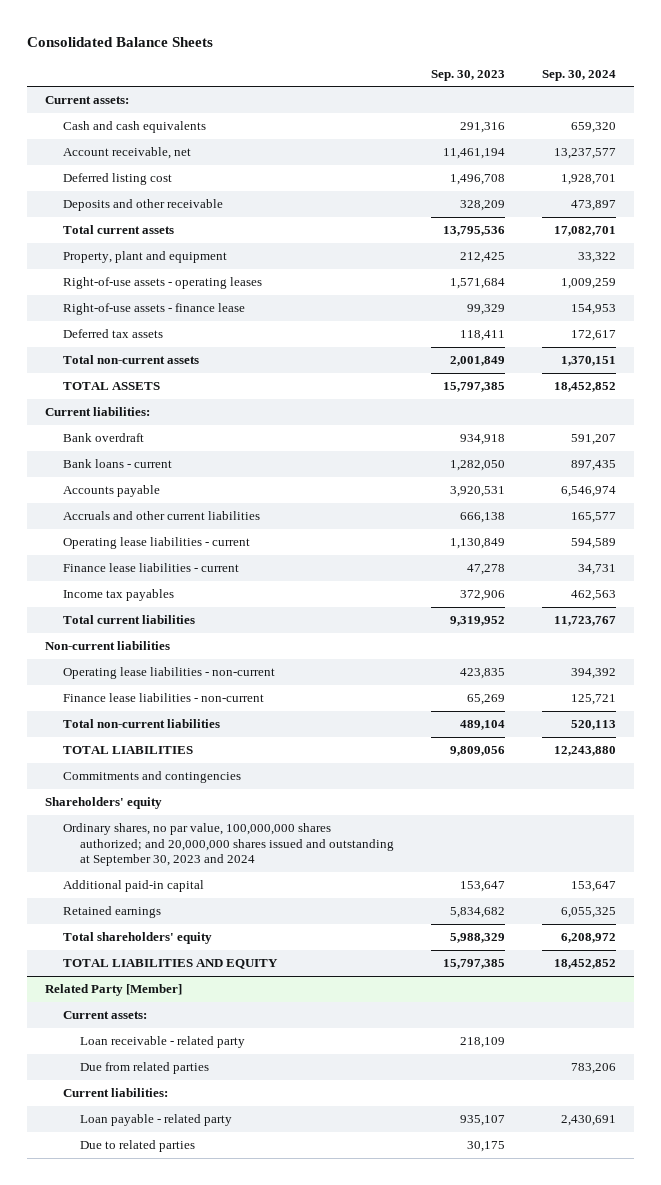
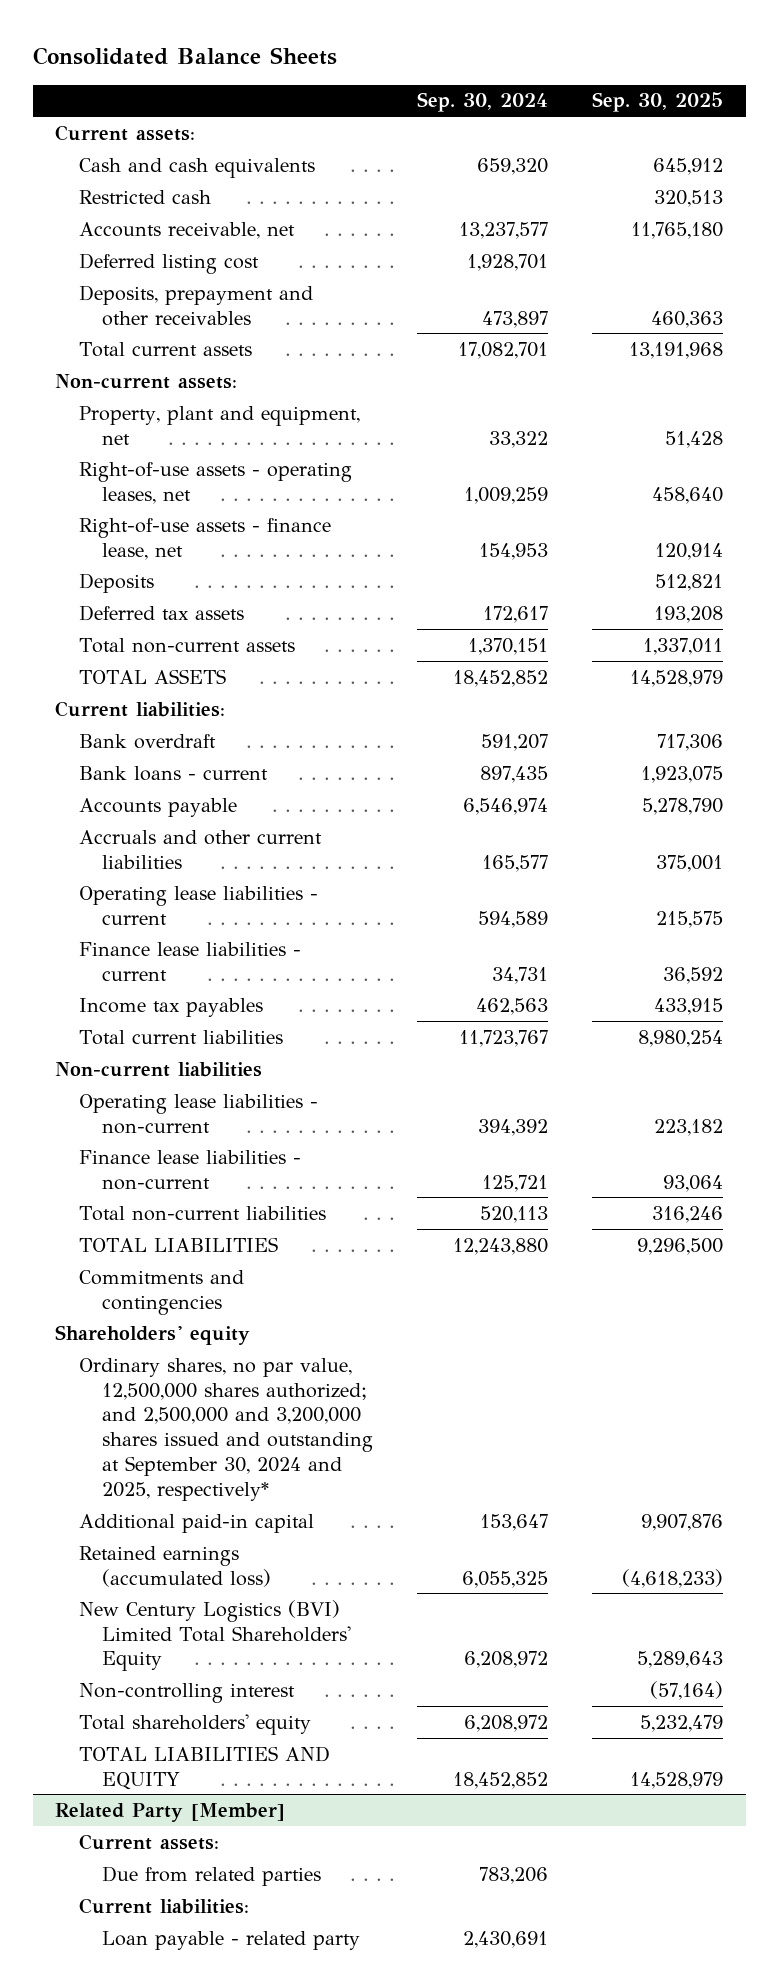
[430,69,505,81] Sep. 30, 2023 -> none
none -> [592,92,724,113] Sep. 30, 2025
none -> [78,189,211,204] Restricted cash
[62,147,191,160] Account receivable, net -> [78,221,295,239] Accounts receivable, net
[62,199,223,212] Deposits and other receivable -> [78,284,313,326] Deposits, prepayment and other receivables
none -> [55,373,238,389] Non-current assets:
[62,251,227,264] Property, plant and equipment -> [78,405,360,445] Property, plant and equipment, net
[62,277,262,290] Right-of-use assets - operating leases -> [78,461,352,504] Right-of-use assets - operating leases, net
[62,303,245,316] Right-of-use assets - finance lease -> [78,517,331,560] Right-of-use assets - finance lease, net
none -> [78,572,154,593] Deposits
[62,823,394,867] Ordinary shares, no par value, 100,000,000 shares authorized; and 20,000,000 shares issued and outstanding at September 30, 2023 and 2024 -> [78,1357,373,1502] Ordinary shares, no par value, 12,500,000 shares authorized; and 2,500,000 and 3,200,000 shares issued and outstanding at September 30, 2024 and 2025, respectively*
[62,906,161,919] Retained earnings -> [78,1545,271,1587] Retained earnings (accumulated loss)
none -> [78,1599,351,1672] New Century Logistics (BVI) Limited Total Shareholders' Equity
none -> [78,1682,295,1703] Non-controlling interest
[79,1036,245,1049] Loan receivable - related party -> none
[79,1140,195,1153] Due to related parties -> none

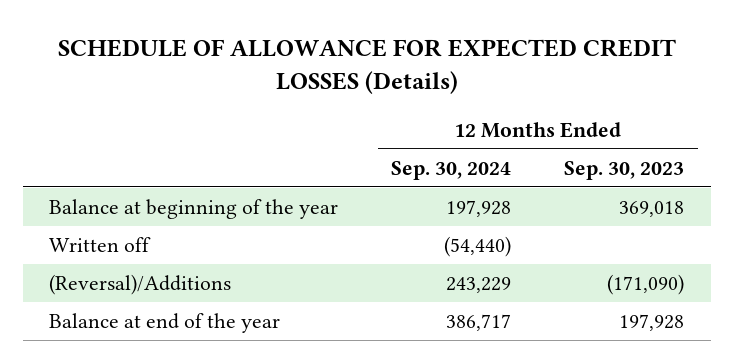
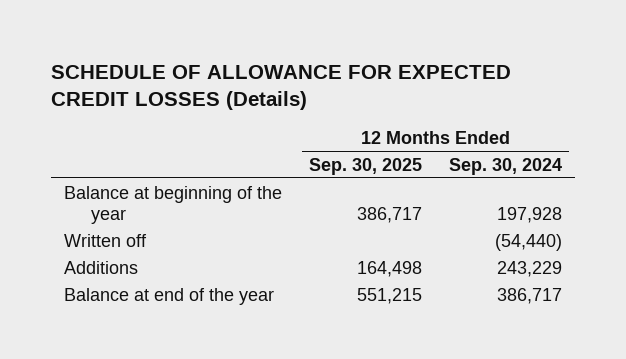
[564,160,685,180] Sep. 30, 2023 -> none
none -> [309,157,423,175] Sep. 30, 2025
[49,274,232,296] (Reversal)/Additions -> [64,260,139,274] Additions

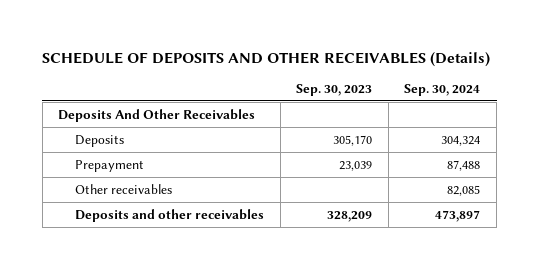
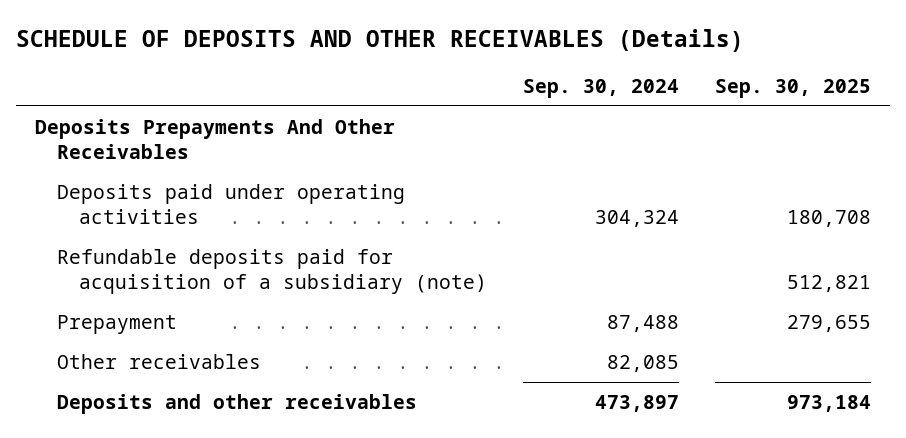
[296,84,373,97] Sep. 30, 2023 -> none
none -> [715,78,872,98] Sep. 30, 2025
[58,108,256,122] Deposits And Other Receivables -> [34,118,395,159] Deposits Prepayments And Other Receivables
[75,134,125,147] Deposits -> [56,183,405,224] Deposits paid under operating activities
none -> [56,248,487,294] Refundable deposits paid for acquisition of a subsidiary (note)

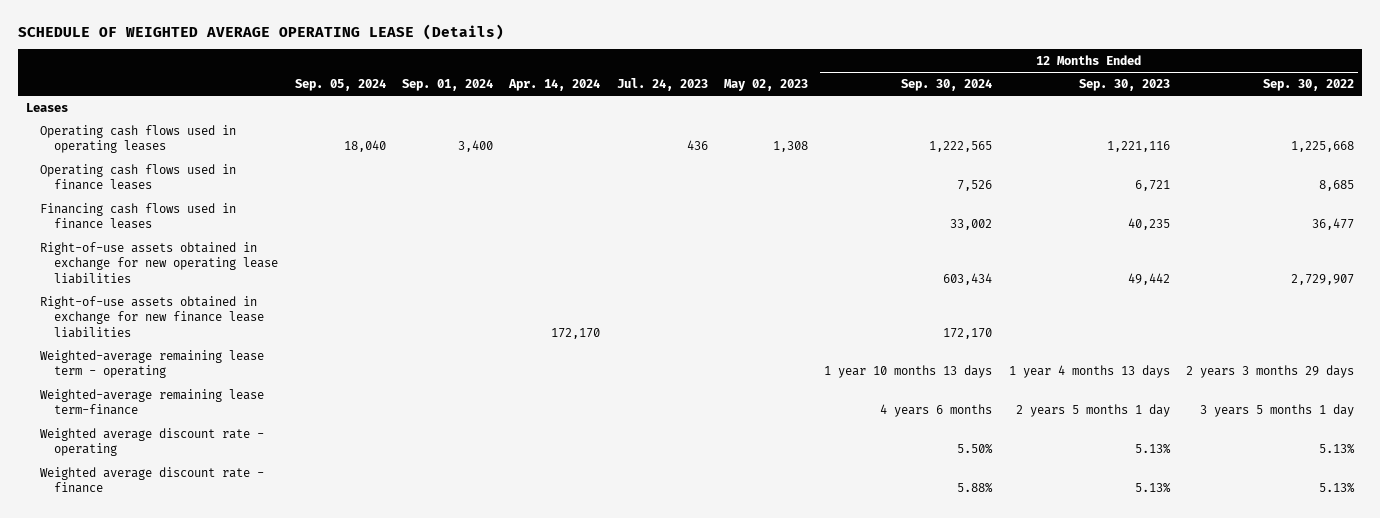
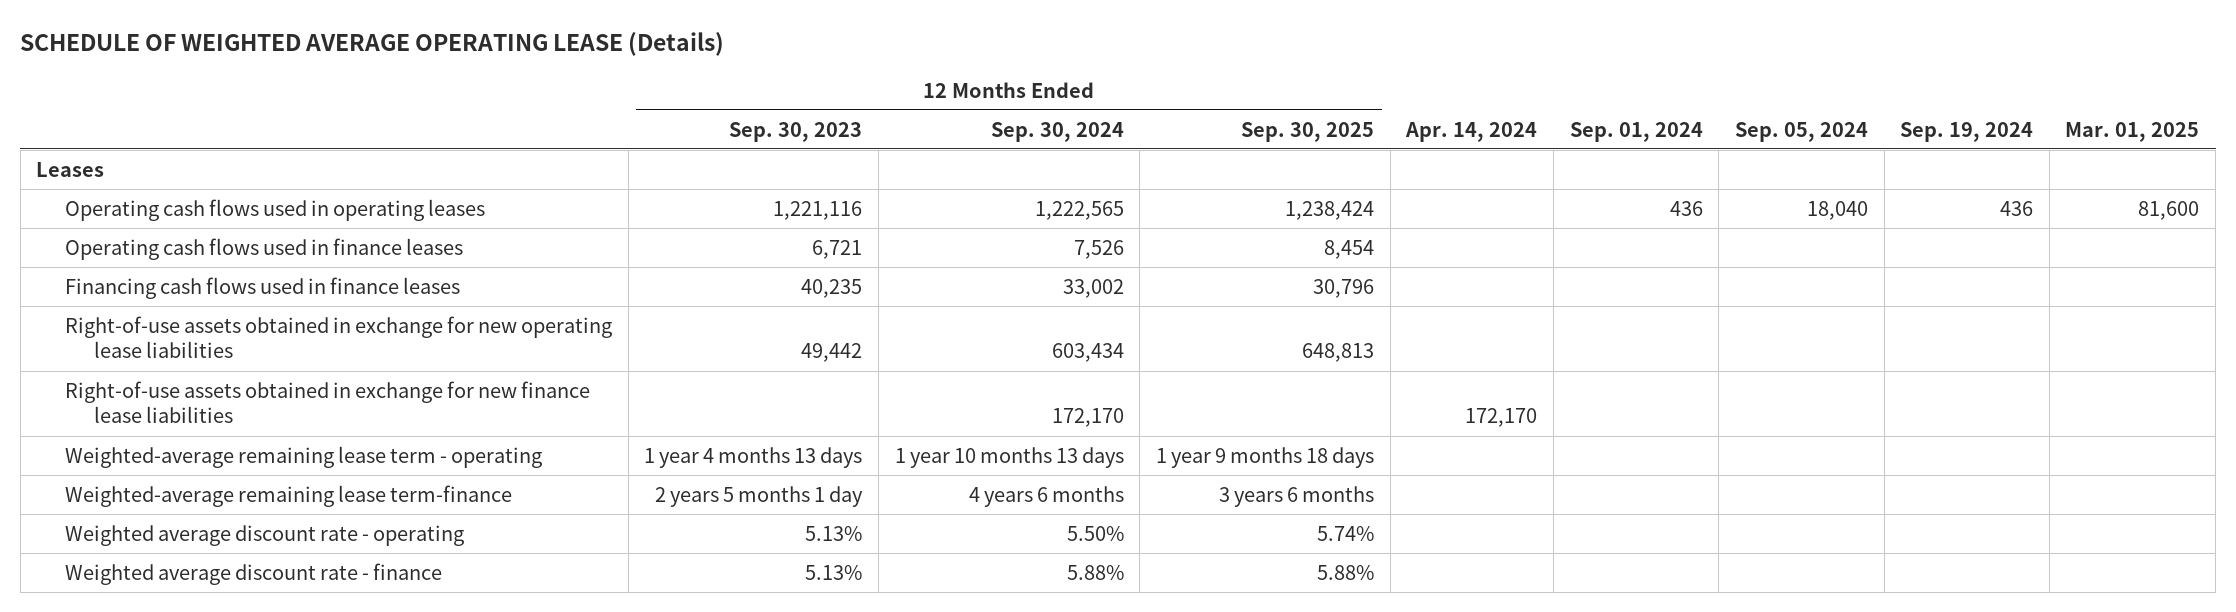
[616,77,708,91] Jul. 24, 2023 -> none
[723,78,808,91] May 02, 2023 -> none
[1262,78,1354,91] Sep. 30, 2022 -> none
none -> [1240,121,1374,142] Sep. 30, 2025
none -> [1900,121,2034,142] Sep. 19, 2024
none -> [2065,121,2200,142] Mar. 01, 2025
[457,140,493,153] 3,400 -> [1669,200,1703,216] 436

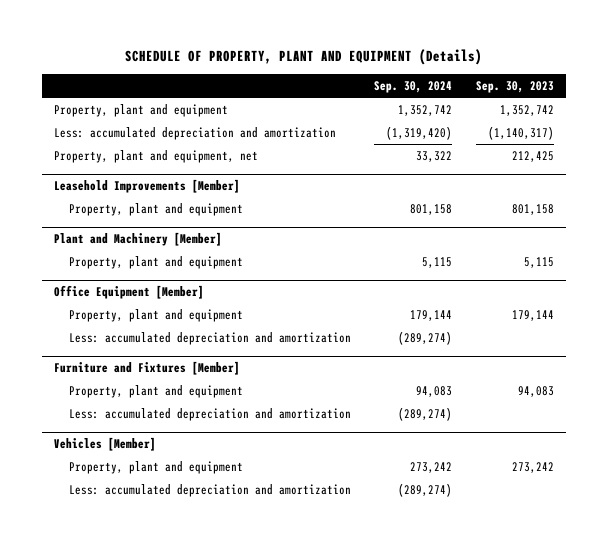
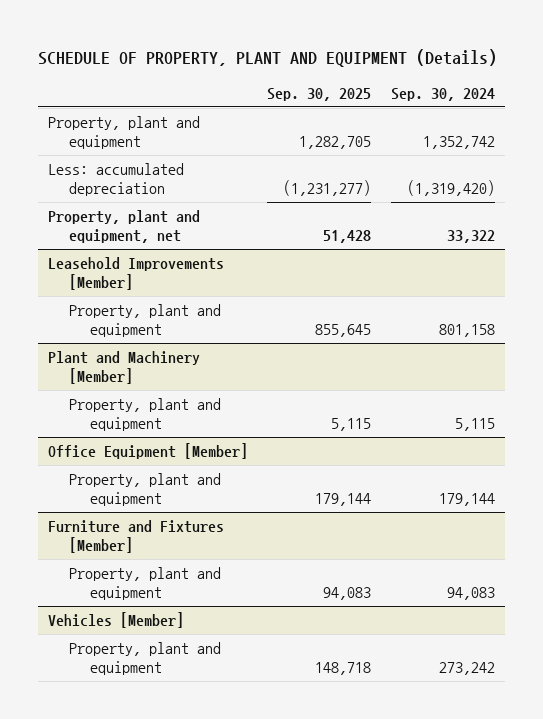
[476,80,555,93] Sep. 30, 2023 -> none
none -> [267,87,372,101] Sep. 30, 2025
[53,126,336,140] Less: accumulated depreciation and amortization -> [48,162,185,196] Less: accumulated depreciation
[68,331,351,345] Less: accumulated depreciation and amortization -> none
[68,407,351,421] Less: accumulated depreciation and amortization -> none
[68,483,351,497] Less: accumulated depreciation and amortization -> none

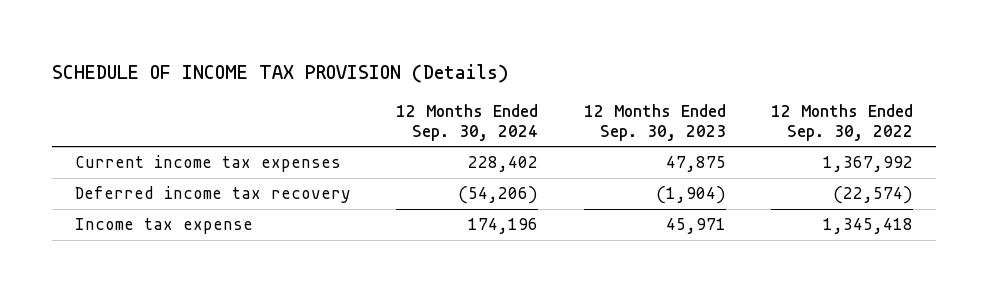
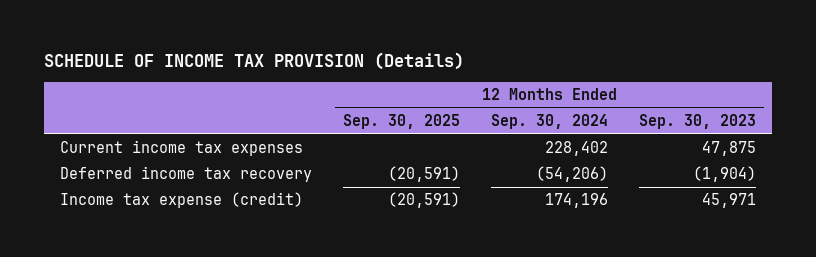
[771,103,914,141] 12 Months Ended Sep. 30, 2022 -> none
none -> [343,113,461,129] Sep. 30, 2025
[75,218,254,235] Income tax expense -> [60,192,304,209] Income tax expense (credit)

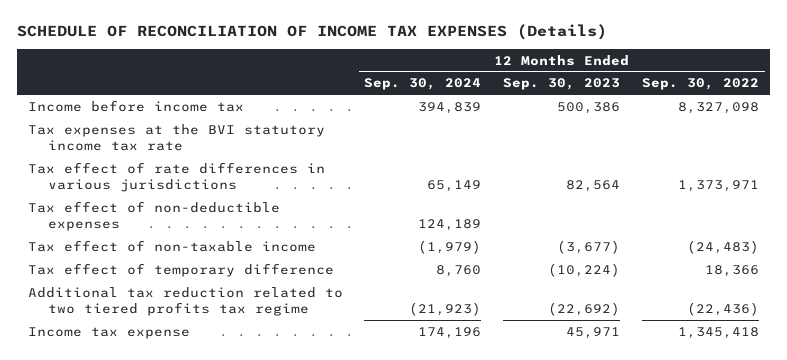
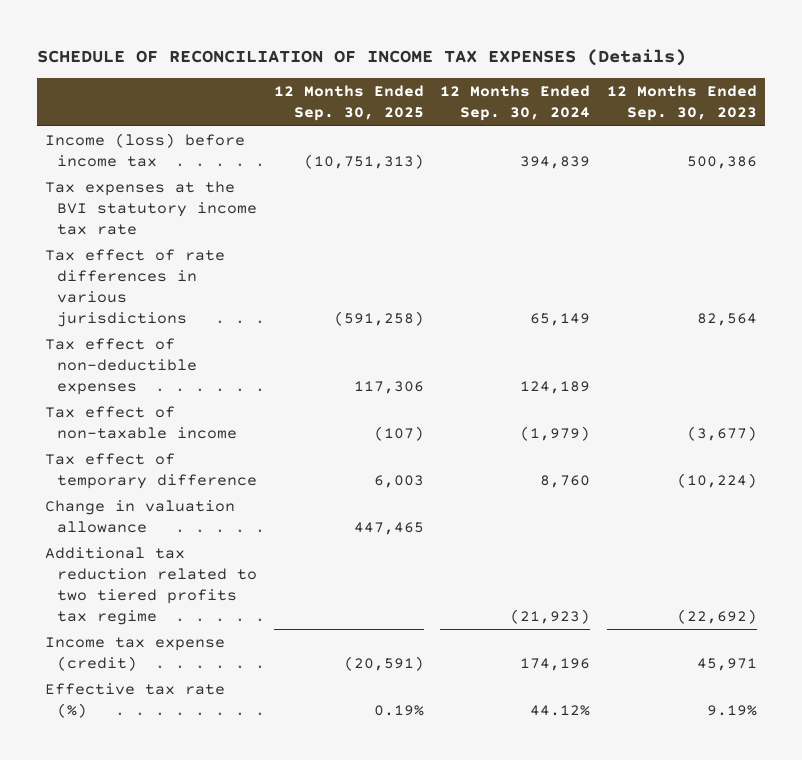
[642,78,760,91] Sep. 30, 2022 -> none
none -> [273,85,424,122] 12 Months Ended Sep. 30, 2025
[27,99,244,112] Income before income tax -> [44,133,245,167] Income (loss) before income tax
none -> [44,500,235,533] Change in valuation allowance
[27,326,190,339] Income tax expense -> [44,637,225,671] Income tax expense (credit)
none -> [44,683,225,718] Effective tax rate (%)

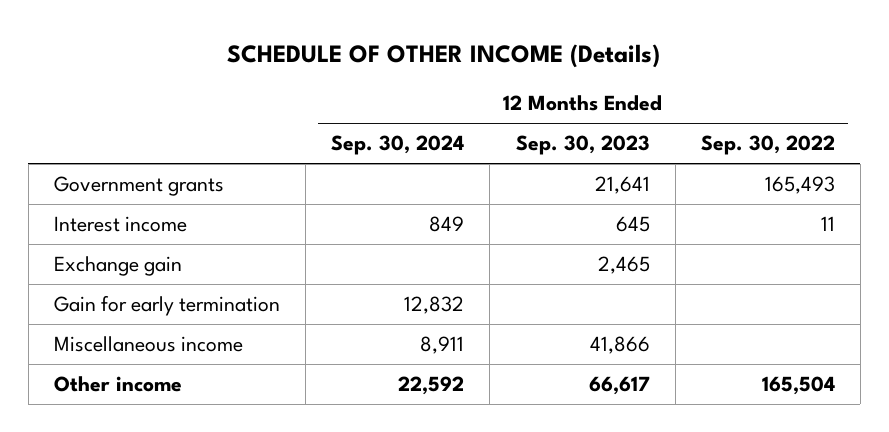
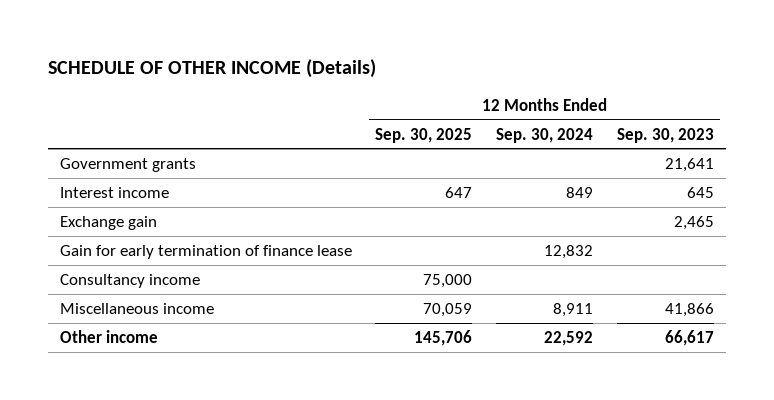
[700,135,835,156] Sep. 30, 2022 -> none
none -> [375,127,473,143] Sep. 30, 2025
[54,295,281,317] Gain for early termination -> [59,244,352,259] Gain for early termination of finance lease
none -> [59,273,200,288] Consultancy income

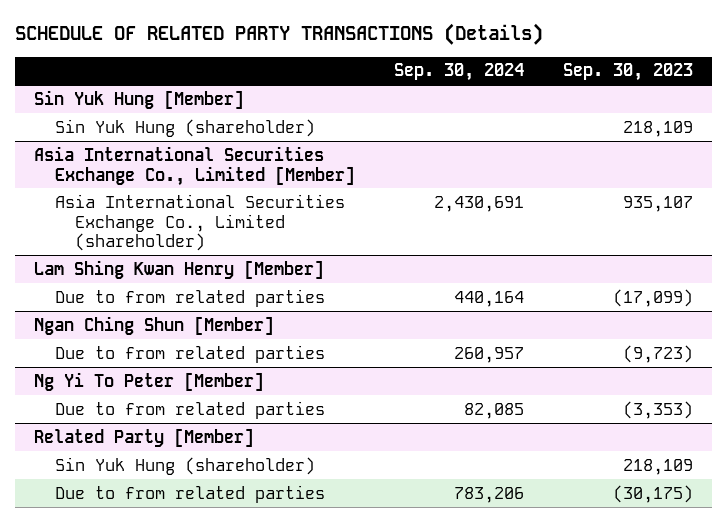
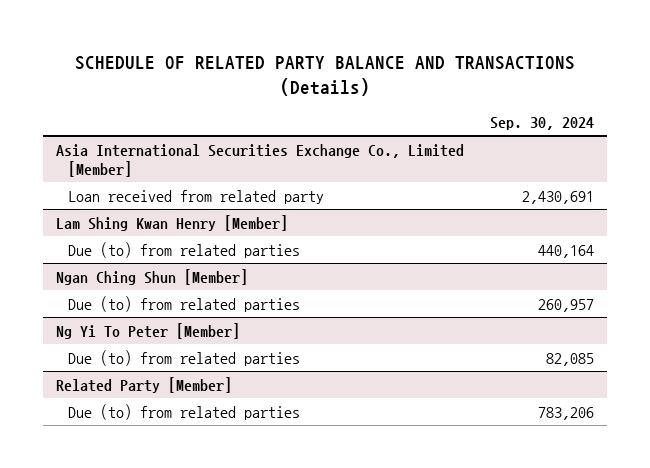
[14,23,543,46] SCHEDULE OF RELATED PARTY TRANSACTIONS (Details) -> [75,55,576,96] SCHEDULE OF RELATED PARTY BALANCE AND TRANSACTIONS (Details)
[562,63,693,82] Sep. 30, 2023 -> none
[34,89,245,109] Sin Yuk Hung [Member] -> none
[54,118,315,137] Sin Yuk Hung (shareholder) -> none
[54,193,345,252] Asia International Securities Exchange Co., Limited (shareholder) -> [67,189,324,204] Loan received from related party
[54,288,325,307] Due to from related parties -> [67,241,300,258] Due (to) from related parties
[54,344,325,363] Due to from related parties -> [67,295,300,312] Due (to) from related parties
[54,400,325,419] Due to from related parties -> [67,349,300,366] Due (to) from related parties
[54,456,315,475] Sin Yuk Hung (shareholder) -> none
[54,484,325,503] Due to from related parties -> [67,403,300,420] Due (to) from related parties

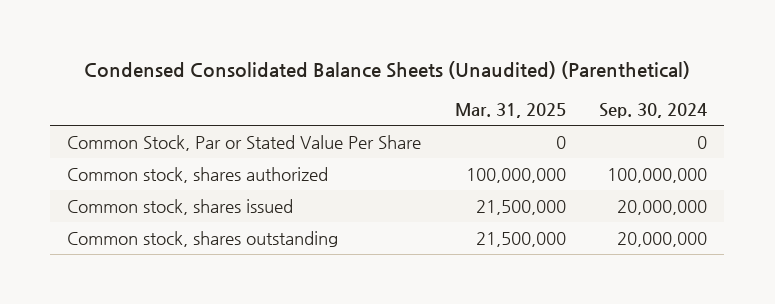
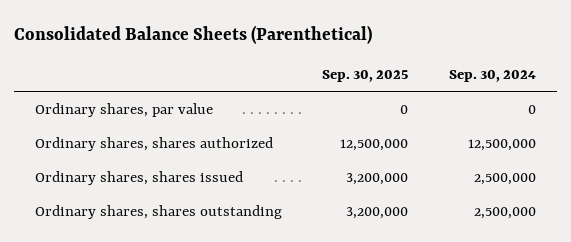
[84,61,691,80] Condensed Consolidated Balance Sheets (Unaudited) (Parenthetical) -> [14,25,373,45] Consolidated Balance Sheets (Parenthetical)
[454,102,566,118] Mar. 31, 2025 -> none
none -> [322,69,409,82] Sep. 30, 2025
[67,134,422,151] Common Stock, Par or Stated Value Per Share -> [34,102,213,117] Ordinary shares, par value
[67,166,329,183] Common stock, shares authorized -> [34,136,273,151] Ordinary shares, shares authorized
[607,167,708,183] 100,000,000 -> [468,138,537,151] 12,500,000
[67,198,294,215] Common stock, shares issued -> [34,170,243,185] Ordinary shares, shares issued
[617,199,708,215] 20,000,000 -> [474,172,537,185] 2,500,000
[67,230,339,247] Common stock, shares outstanding -> [34,204,282,219] Ordinary shares, shares outstanding
[617,231,708,247] 20,000,000 -> [474,206,537,219] 2,500,000

